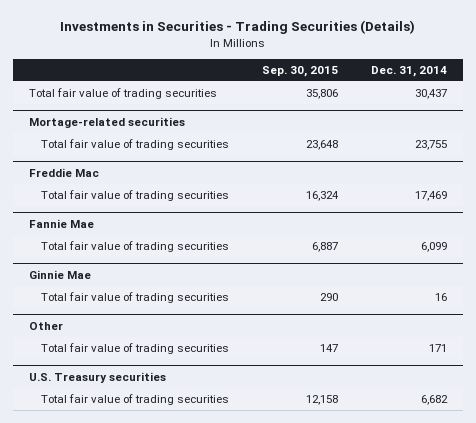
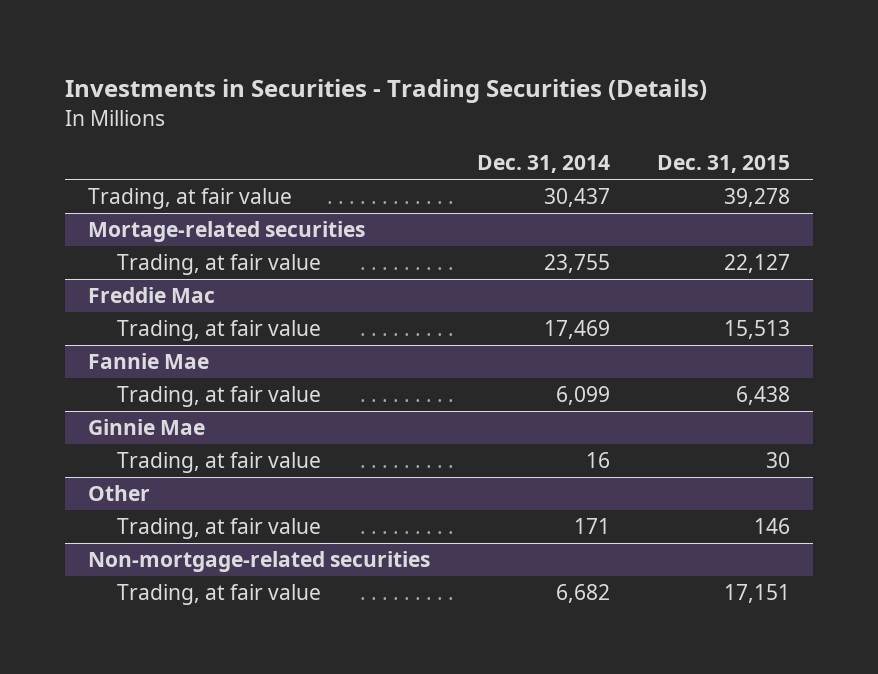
[261,65,338,77] Sep. 30, 2015 -> none
none -> [656,155,790,174] Dec. 31, 2015
[29,88,218,100] Total fair value of trading securities -> [88,187,293,209] Trading, at fair value
[41,139,230,151] Total fair value of trading securities -> [116,253,321,275] Trading, at fair value
[41,190,230,202] Total fair value of trading securities -> [116,319,321,341] Trading, at fair value
[41,241,230,253] Total fair value of trading securities -> [116,385,321,407] Trading, at fair value
[41,292,230,304] Total fair value of trading securities -> [116,451,321,473] Trading, at fair value
[29,371,167,383] U.S. Treasury securities -> none
[41,343,230,355] Total fair value of trading securities -> [116,517,321,539] Trading, at fair value
none -> [88,550,431,572] Non-mortgage-related securities
[41,394,230,406] Total fair value of trading securities -> [116,583,321,605] Trading, at fair value

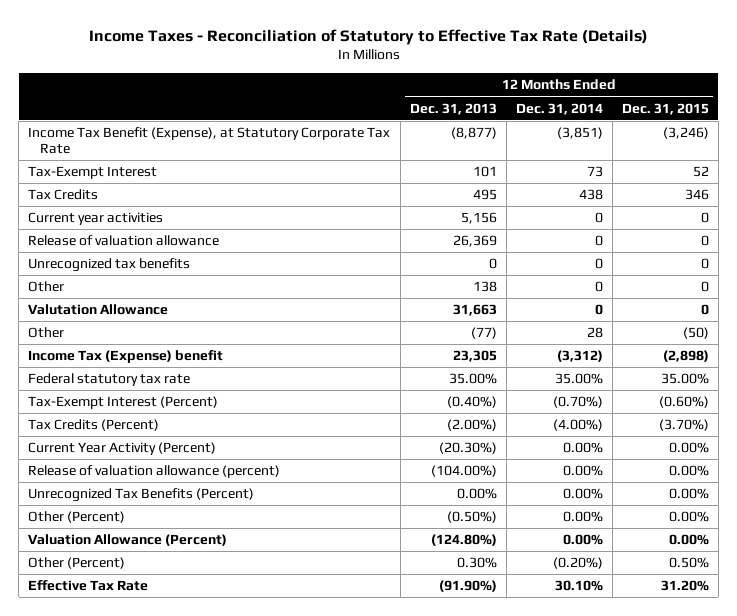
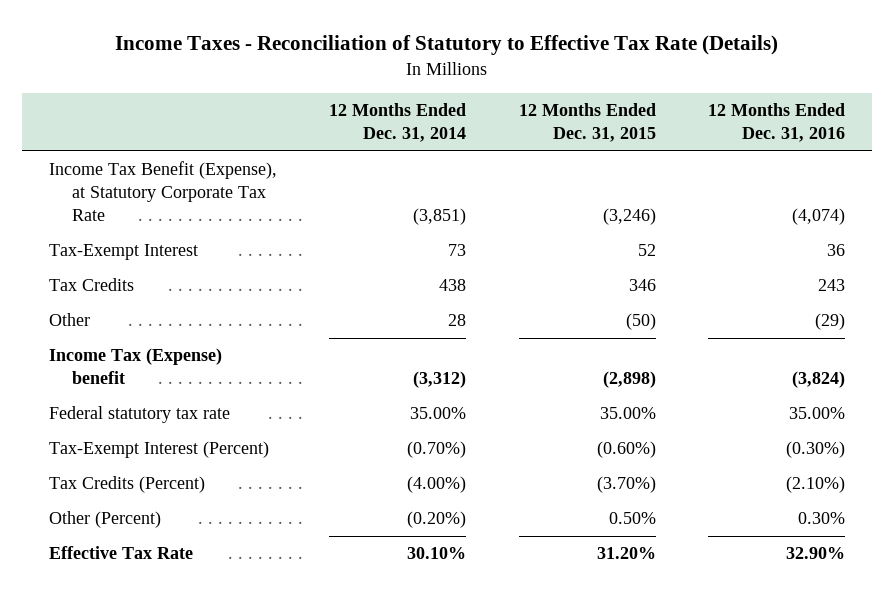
[409,102,497,115] Dec. 31, 2013 -> none
none -> [708,103,846,143] 12 Months Ended Dec. 31, 2016
[28,212,164,226] Current year activities -> none
[28,235,220,247] Release of valuation allowance -> none
[28,258,191,273] Unrecognized tax benefits -> none
[28,281,65,293] Other -> none
[28,304,169,316] Valutation Allowance -> none
[28,442,217,456] Current Year Activity (Percent) -> none
[28,465,281,479] Release of valuation allowance (percent) -> none
[28,488,255,503] Unrecognized Tax Benefits (Percent) -> none
[28,511,126,524] Other (Percent) -> none
[28,534,228,547] Valuation Allowance (Percent) -> none

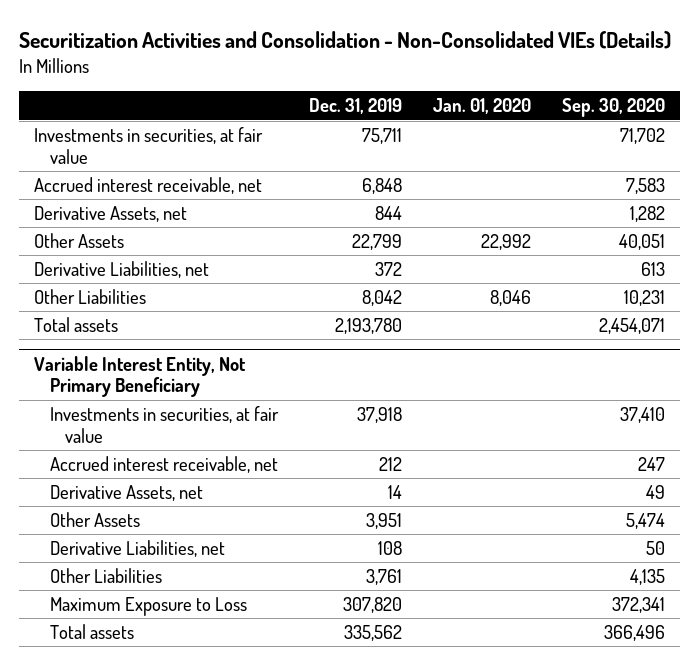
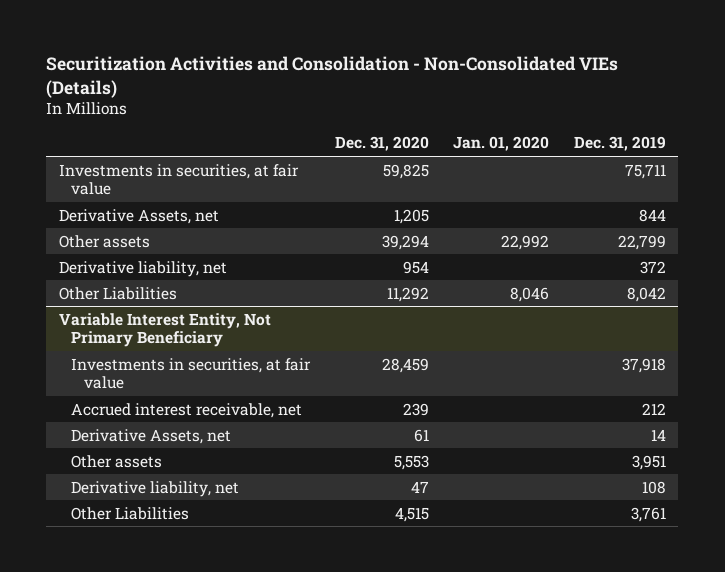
[561,98,665,118] Sep. 30, 2020 -> none
none -> [334,136,429,152] Dec. 31, 2020
[34,176,263,194] Accrued interest receivable, net -> none
[34,232,125,248] Other Assets -> [58,234,150,248] Other assets
[34,260,210,278] Derivative Liabilities, net -> [58,260,227,277] Derivative liability, net
[34,316,119,332] Total assets -> none
[49,511,140,527] Other Assets -> [71,454,163,468] Other assets
[49,539,225,557] Derivative Liabilities, net -> [71,480,240,497] Derivative liability, net
[49,596,247,616] Maximum Exposure to Loss -> none
[49,623,134,639] Total assets -> none

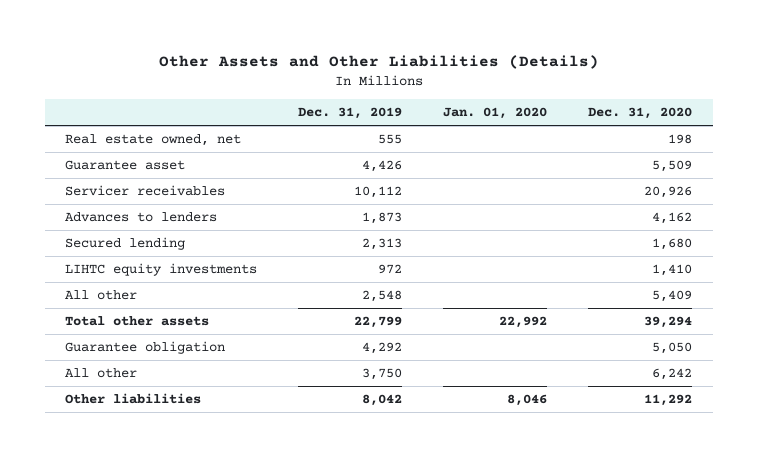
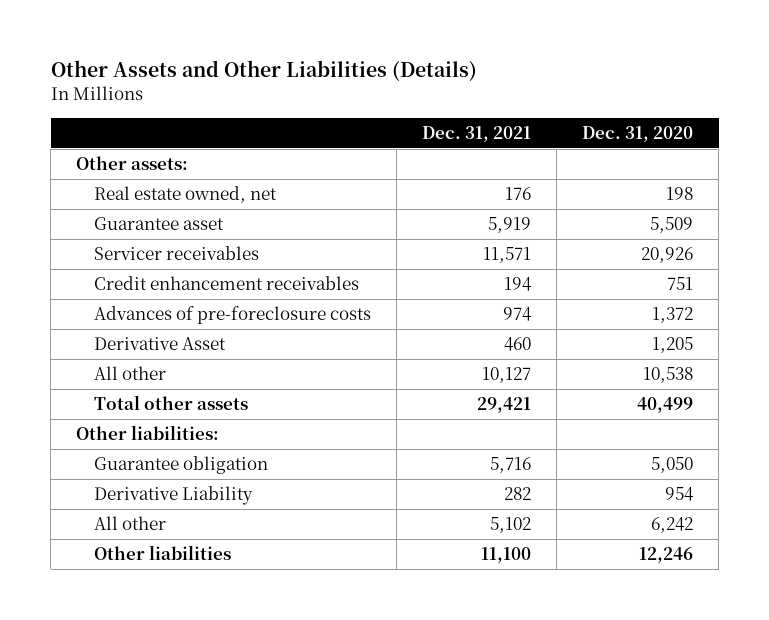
[298,107,403,120] Dec. 31, 2019 -> none
[443,107,548,120] Jan. 01, 2020 -> none
none -> [421,125,531,142] Dec. 31, 2021
none -> [76,156,189,171] Other assets:
[65,211,218,222] Advances to lenders -> none
[65,236,186,250] Secured lending -> none
[65,262,258,276] LIHTC equity investments -> none
none -> [93,276,359,291] Credit enhancement receivables
none -> [93,306,371,325] Advances of pre-foreclosure costs
none -> [93,337,226,351] Derivative Asset
[652,289,693,302] 5,409 -> [642,367,693,384] 10,538
[644,315,693,328] 39,294 -> [636,397,693,414] 40,499
none -> [76,425,220,441] Other liabilities:
none -> [93,486,253,506] Derivative Liability
[644,393,693,406] 11,292 -> [638,547,693,564] 12,246

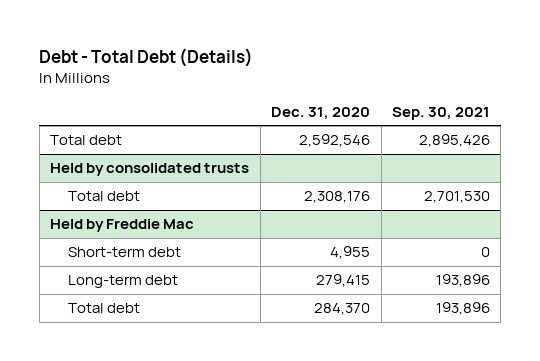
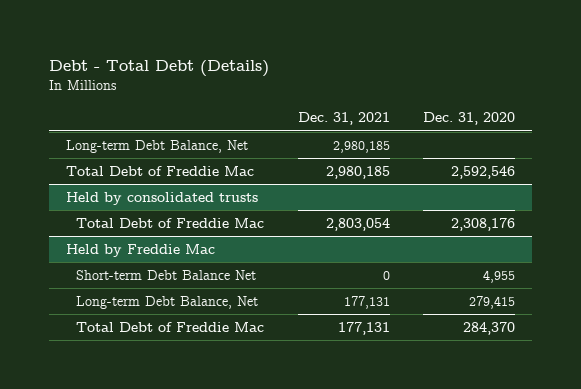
[391,106,490,120] Sep. 30, 2021 -> none
none -> [297,112,390,126] Dec. 31, 2021
none -> [65,140,248,154] Long-term Debt Balance, Net
[50,135,123,146] Total debt -> [65,166,254,177] Total Debt of Freddie Mac
[67,191,140,202] Total debt -> [76,218,265,229] Total Debt of Freddie Mac
[67,247,181,258] Short-term debt -> [76,270,257,281] Short-term Debt Balance Net
[67,275,178,289] Long-term debt -> [76,296,259,310] Long-term Debt Balance, Net
[67,303,140,314] Total debt -> [76,322,265,333] Total Debt of Freddie Mac

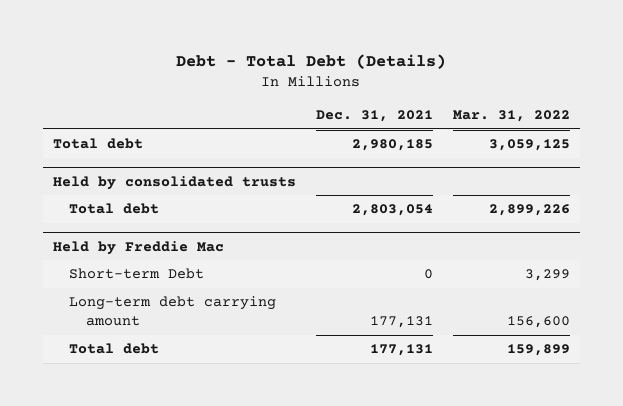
[423,112,516,126] Dec. 31, 2020 -> none
none -> [452,110,570,123] Mar. 31, 2022
[65,140,248,154] Long-term Debt Balance, Net -> none
[65,166,254,177] Total Debt of Freddie Mac -> [52,138,143,150] Total debt
[76,218,265,229] Total Debt of Freddie Mac -> [69,203,160,215] Total debt
[76,270,257,281] Short-term Debt Balance Net -> [69,268,205,280] Short-term Debt
[76,296,259,310] Long-term Debt Balance, Net -> [69,296,277,327] Long-term debt carrying amount
[76,322,265,333] Total Debt of Freddie Mac -> [69,343,160,355] Total debt

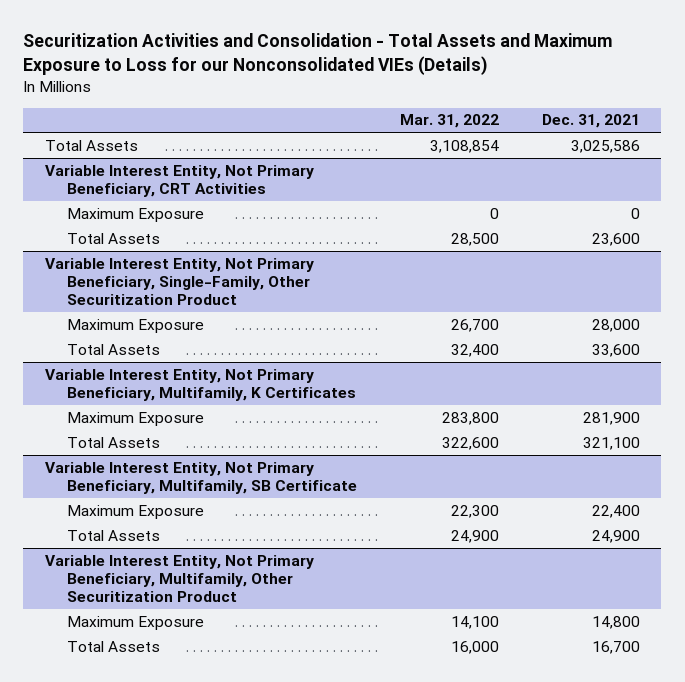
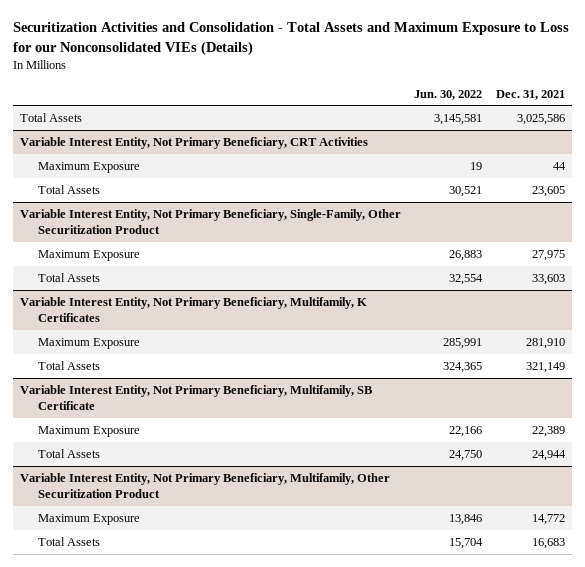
[399,114,499,129] Mar. 31, 2022 -> none
none -> [414,89,483,100] Jun. 30, 2022
[630,207,640,219] 0 -> [552,162,566,171] 44
[591,232,640,246] 23,600 -> [531,186,565,198] 23,605
[591,318,640,332] 28,000 -> [531,250,565,262] 27,975
[591,343,640,357] 33,600 -> [531,274,565,286] 33,603
[582,411,640,425] 281,900 -> [525,338,565,350] 281,910
[582,436,640,450] 321,100 -> [525,362,565,374] 321,149
[591,504,640,518] 22,400 -> [531,426,565,438] 22,389
[591,529,640,543] 24,900 -> [531,450,566,462] 24,944
[591,615,640,629] 14,800 -> [531,514,565,526] 14,772
[591,640,640,654] 16,700 -> [531,538,565,550] 16,683

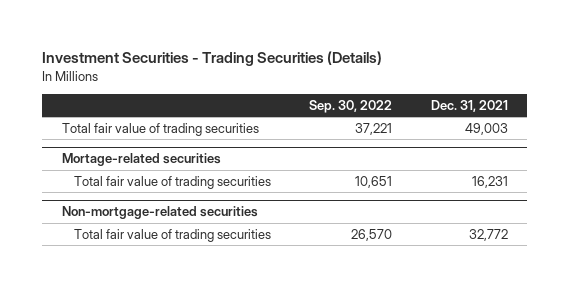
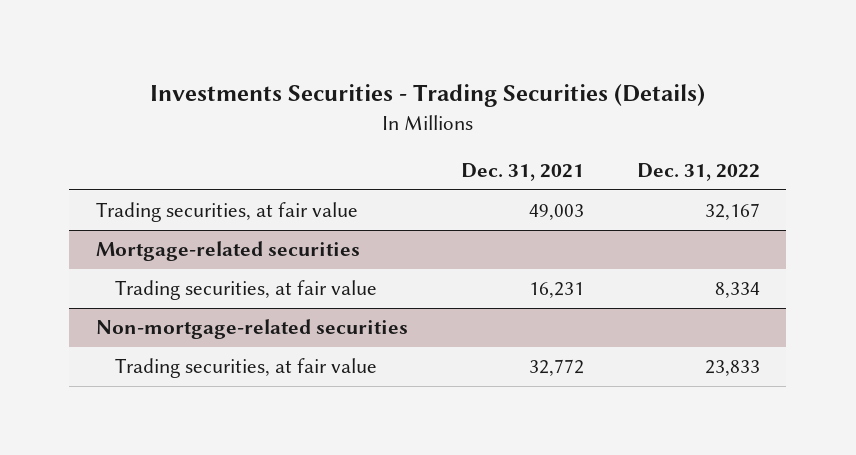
[42,51,383,67] Investment Securities - Trading Securities (Details) -> [149,84,705,108] Investments Securities - Trading Securities (Details)
[309,100,393,114] Sep. 30, 2022 -> none
none -> [636,162,760,181] Dec. 31, 2022
[61,122,259,136] Total fair value of trading securities -> [95,202,358,223] Trading securities, at fair value
[61,153,221,167] Mortage-related securities -> [95,241,360,262] Mortgage-related securities
[73,175,271,189] Total fair value of trading securities -> [115,280,378,301] Trading securities, at fair value
[73,228,271,242] Total fair value of trading securities -> [115,358,378,379] Trading securities, at fair value

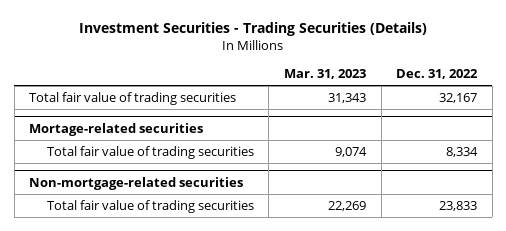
[149,84,705,108] Investments Securities - Trading Securities (Details) -> [79,22,428,37] Investment Securities - Trading Securities (Details)
[460,162,584,181] Dec. 31, 2021 -> none
none -> [284,69,367,80] Mar. 31, 2023
[95,202,358,223] Trading securities, at fair value -> [29,91,237,105] Total fair value of trading securities
[95,241,360,262] Mortgage-related securities -> [29,122,204,136] Mortage-related securities
[115,280,378,301] Trading securities, at fair value -> [46,145,254,159] Total fair value of trading securities
[115,358,378,379] Trading securities, at fair value -> [46,199,254,213] Total fair value of trading securities

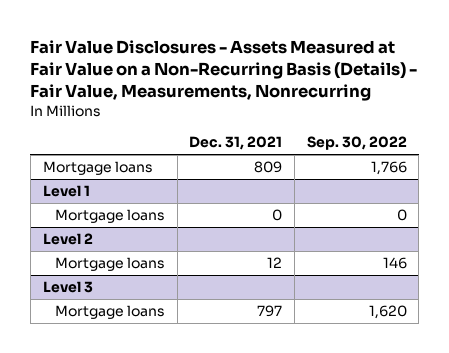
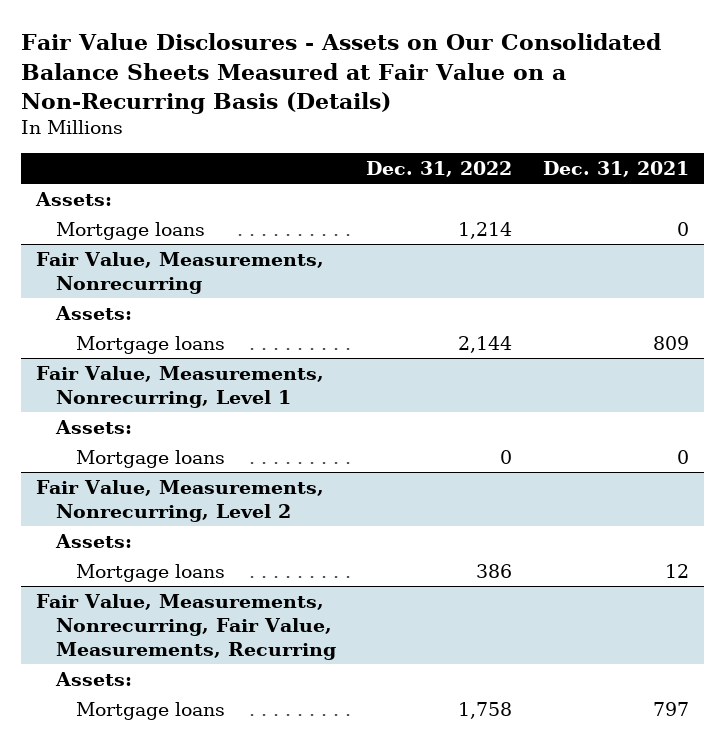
[30,39,418,101] Fair Value Disclosures - Assets Measured at Fair Value on a Non-Recurring Basis (Details) - Fair Value, Measurements, Nonrecurring -> [21,33,662,114] Fair Value Disclosures - Assets on Our Consolidated Balance Sheets Measured at Fair Value on a Non-Recurring Basis (Details)
[306,136,407,151] Sep. 30, 2022 -> none
none -> [366,161,513,178] Dec. 31, 2022
none -> [35,191,113,206] Assets:
none -> [55,221,205,240] Mortgage loans
none -> [36,251,325,294] Fair Value, Measurements, Nonrecurring
none -> [54,305,132,320] Assets:
[42,185,90,198] Level 1 -> none
none -> [36,365,325,408] Fair Value, Measurements, Nonrecurring, Level 1
none -> [54,419,132,434] Assets:
[42,233,93,246] Level 2 -> none
none -> [36,479,325,522] Fair Value, Measurements, Nonrecurring, Level 2
none -> [54,533,132,548] Assets:
[42,281,93,294] Level 3 -> none
none -> [36,593,336,660] Fair Value, Measurements, Nonrecurring, Fair Value, Measurements, Recurring
none -> [54,671,132,686] Assets:

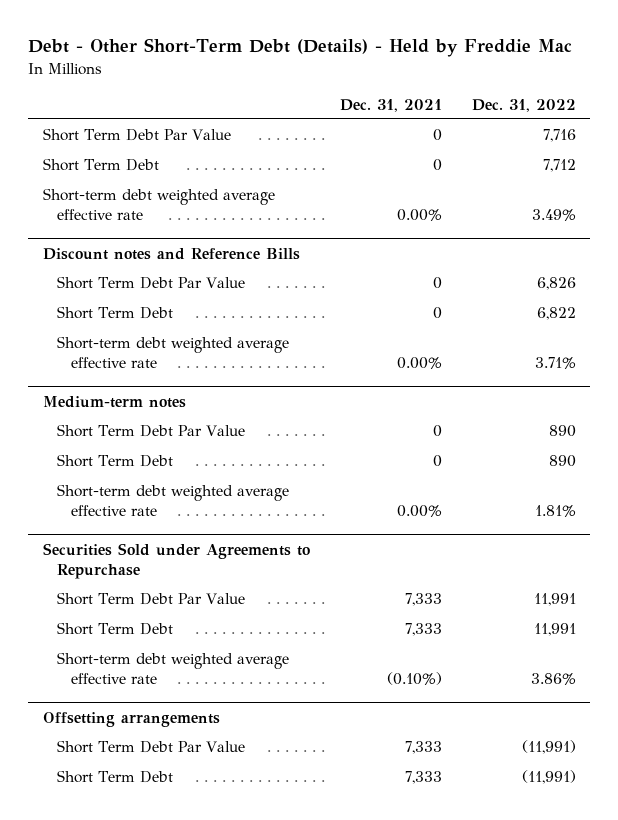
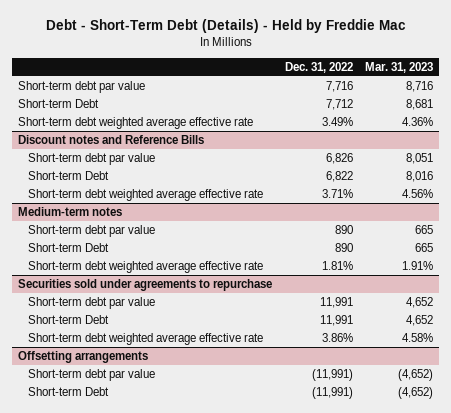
[27,38,572,58] Debt - Other Short-Term Debt (Details) - Held by Freddie Mac -> [45,19,406,34] Debt - Short-Term Debt (Details) - Held by Freddie Mac
[339,98,442,112] Dec. 31, 2021 -> none
none -> [365,61,434,73] Mar. 31, 2023
[42,128,231,142] Short Term Debt Par Value -> [18,80,146,93] Short-term debt par value
[42,158,159,172] Short Term Debt -> [18,98,100,108] Short-term Debt
[56,276,245,290] Short Term Debt Par Value -> [27,152,155,165] Short-term debt par value
[56,306,173,320] Short Term Debt -> [27,170,109,180] Short-term Debt
[56,424,245,438] Short Term Debt Par Value -> [27,224,155,237] Short-term debt par value
[56,454,173,468] Short Term Debt -> [27,242,109,252] Short-term Debt
[42,543,310,579] Securities Sold under Agreements to Repurchase -> [18,278,273,291] Securities sold under agreements to repurchase
[56,592,245,606] Short Term Debt Par Value -> [27,296,155,309] Short-term debt par value
[56,622,173,636] Short Term Debt -> [27,314,109,324] Short-term Debt
[56,740,245,754] Short Term Debt Par Value -> [27,368,155,381] Short-term debt par value
[56,770,173,784] Short Term Debt -> [27,386,109,396] Short-term Debt

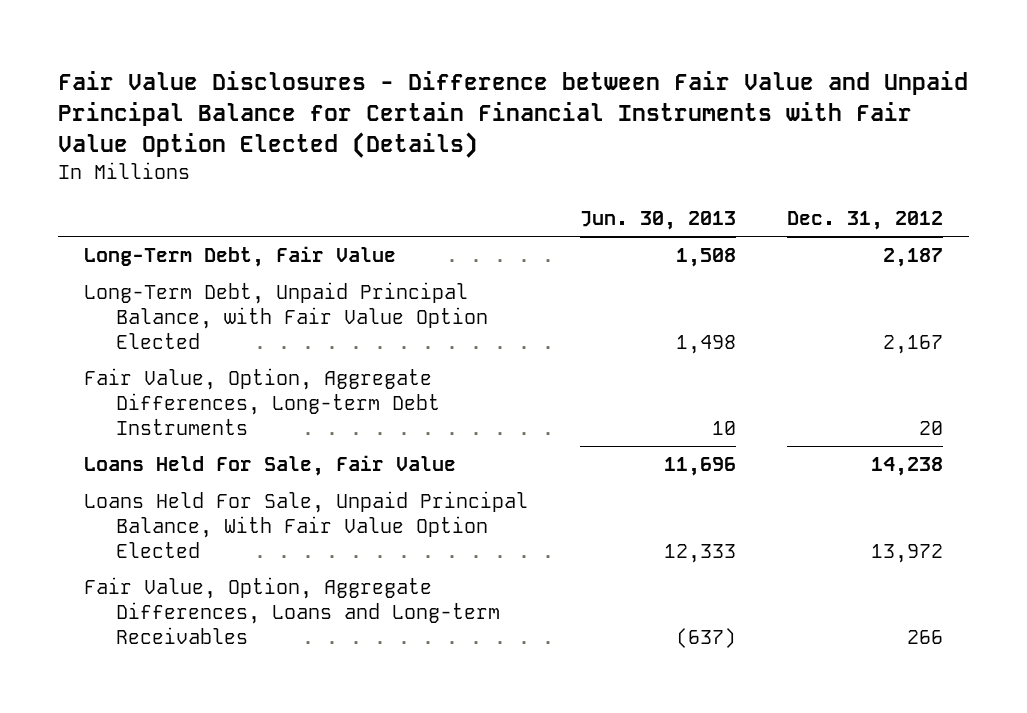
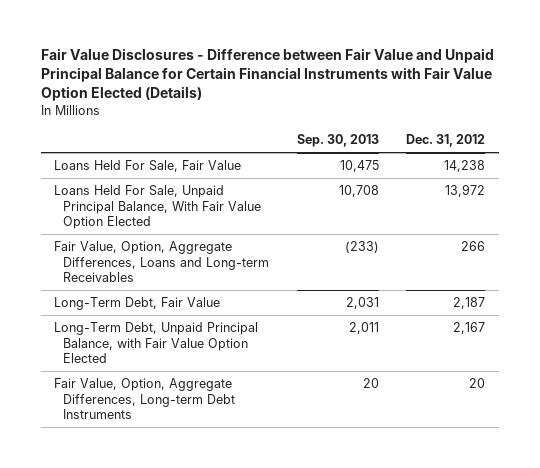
[579,210,736,230] Jun. 30, 2013 -> none
none -> [296,134,379,148] Sep. 30, 2013
[84,246,397,268] Long-Term Debt, Fair Value -> [54,296,221,310] Long-Term Debt, Fair Value
[84,282,488,349] Long-Term Debt, Unpaid Principal Balance, with Fair Value Option Elected -> [54,321,259,364] Long-Term Debt, Unpaid Principal Balance, with Fair Value Option Elected
[84,368,440,435] Fair Value, Option, Aggregate Differences, Long-term Debt Instruments -> [54,377,236,420] Fair Value, Option, Aggregate Differences, Long-term Debt Instruments

